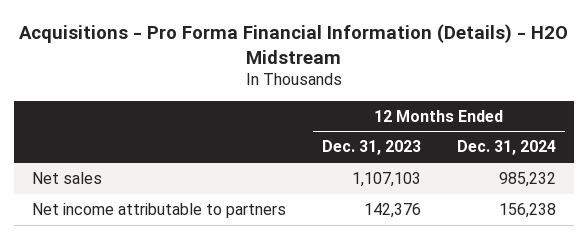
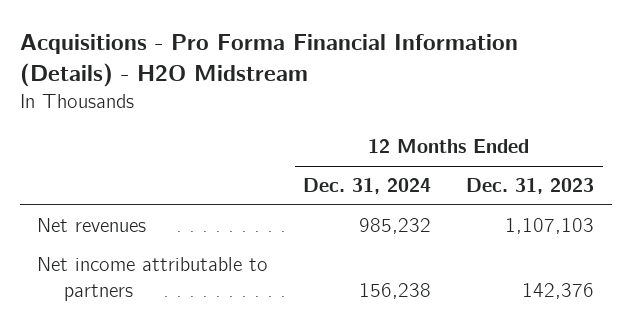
[31,171,102,184] Net sales -> [37,218,147,233] Net revenues

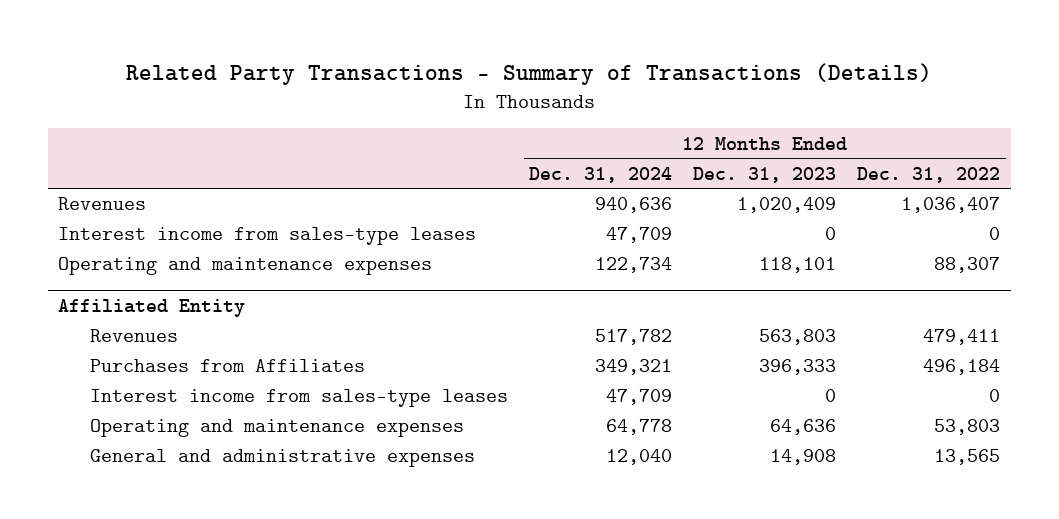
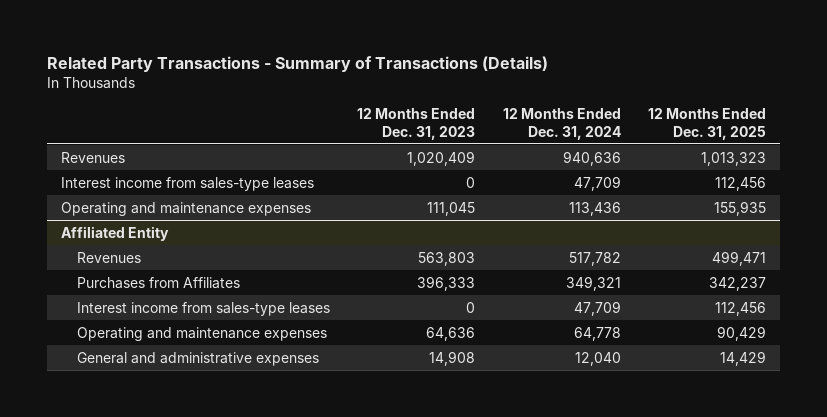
[857,166,1001,183] Dec. 31, 2022 -> none
none -> [647,108,766,140] 12 Months Ended Dec. 31, 2025
[595,257,673,274] 122,734 -> [568,201,621,216] 113,436
[759,257,837,274] 118,101 -> [427,201,476,216] 111,045

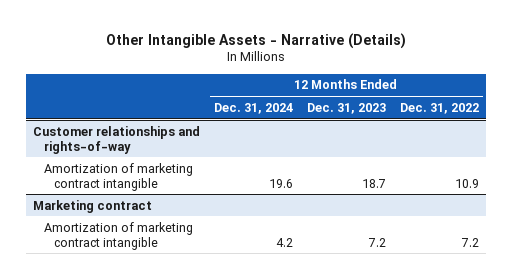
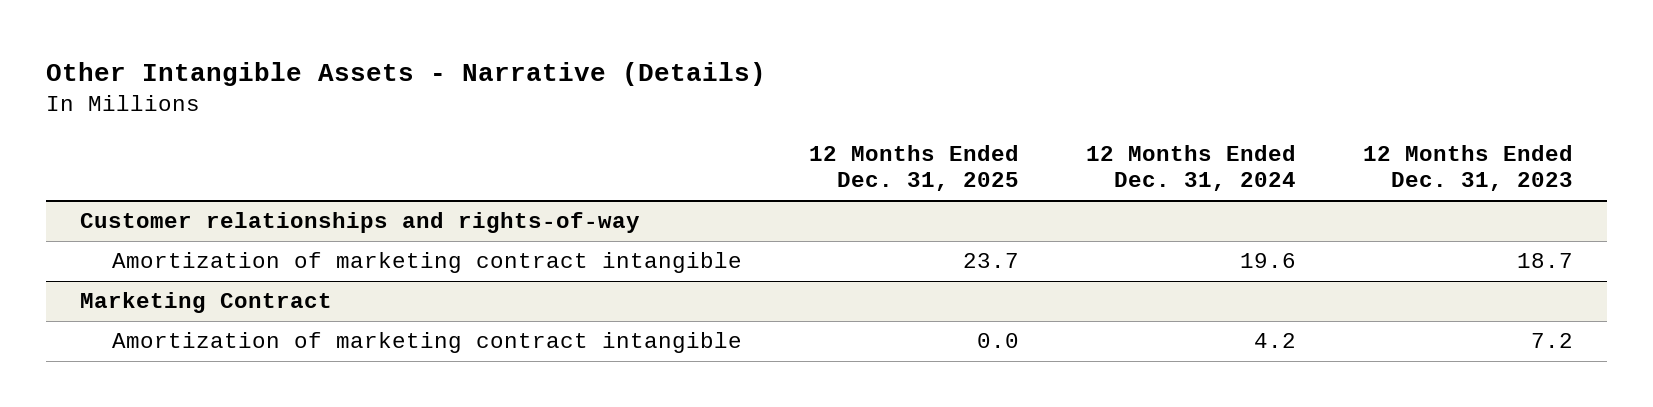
[399,102,479,114] Dec. 31, 2022 -> none
none -> [808,144,1019,192] 12 Months Ended Dec. 31, 2025
[32,199,152,213] Marketing contract -> [79,292,332,314] Marketing Contract

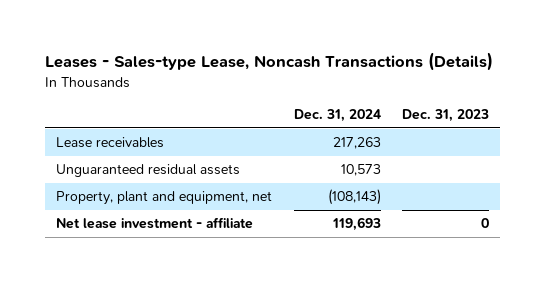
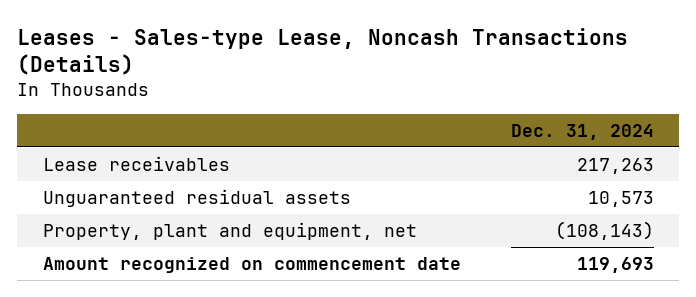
[402,109,490,123] Dec. 31, 2023 -> none
[56,217,254,230] Net lease investment - affiliate -> [42,256,461,273] Amount recognized on commencement date

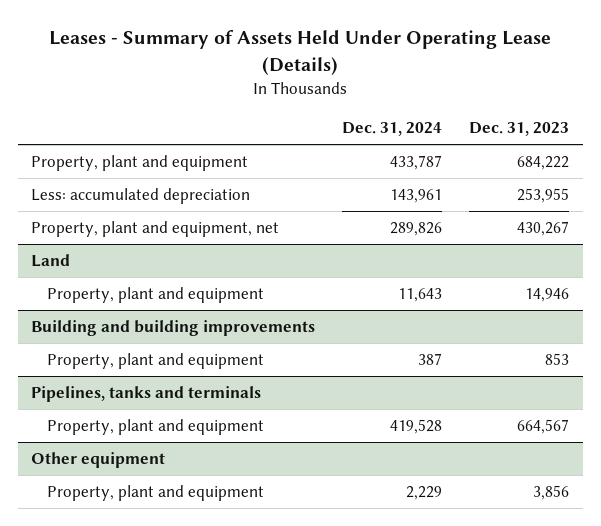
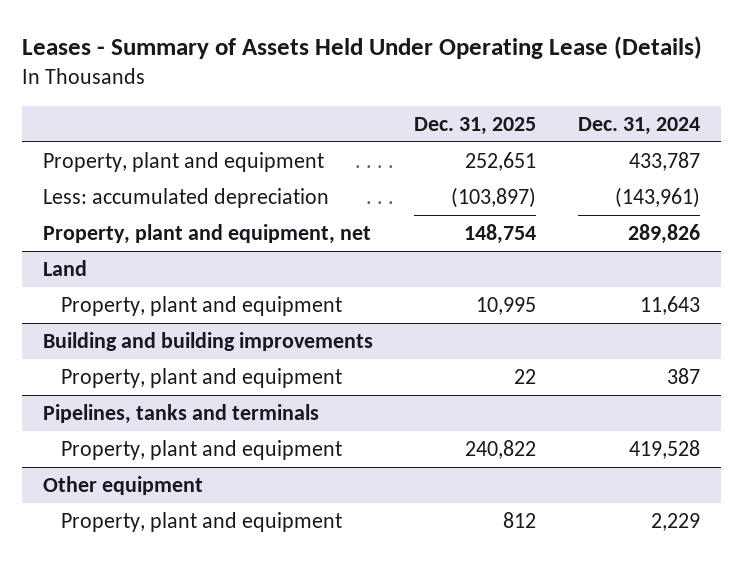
[469,122,570,137] Dec. 31, 2023 -> none
none -> [414,116,537,135] Dec. 31, 2025
[390,189,443,204] 143,961 -> [614,187,700,209] (143,961)

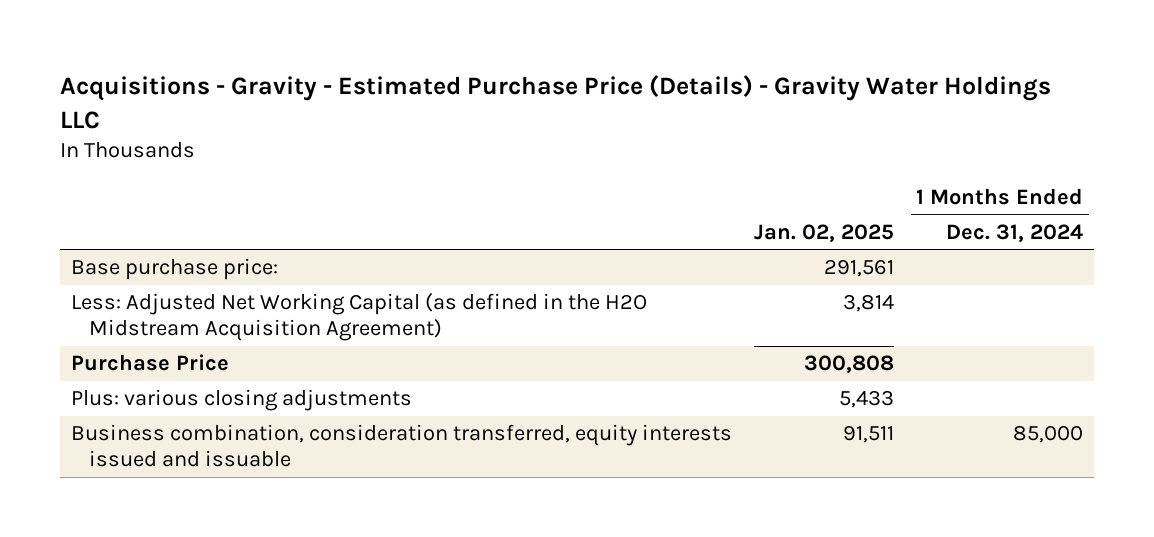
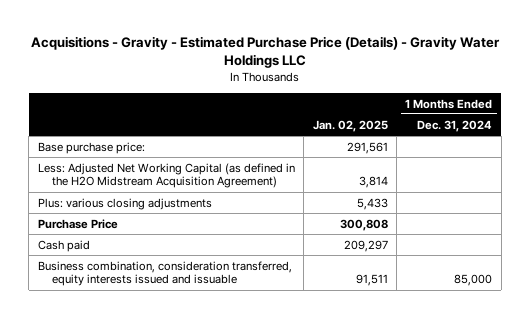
[70,354,229,372] Purchase Price -> [37,218,118,229] Purchase Price
none -> [37,239,90,252] Cash paid

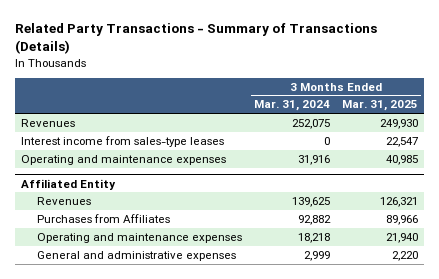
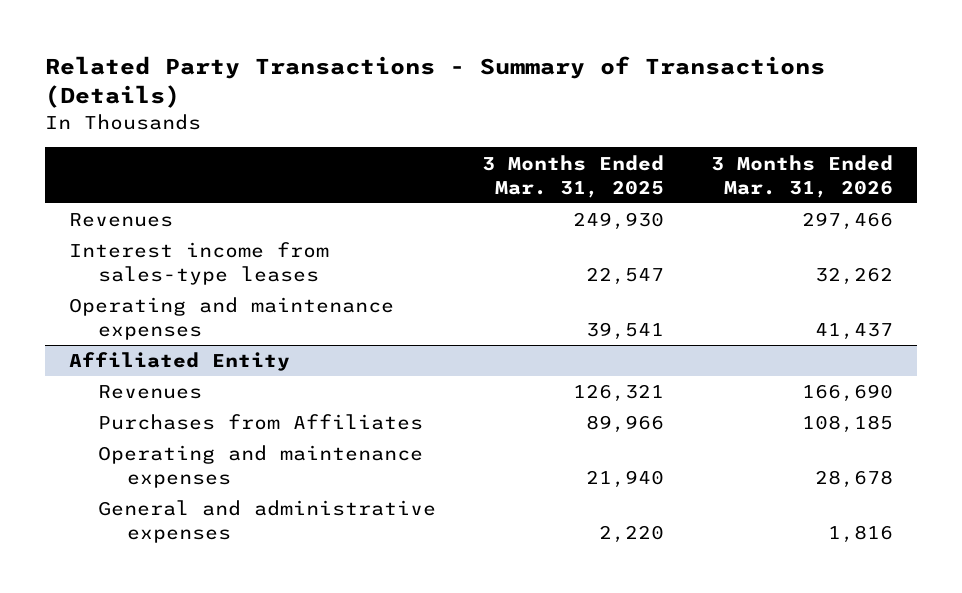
[254,100,331,112] Mar. 31, 2024 -> none
none -> [711,154,894,198] 3 Months Ended Mar. 31, 2026
[386,154,419,165] 40,985 -> [586,322,665,341] 39,541

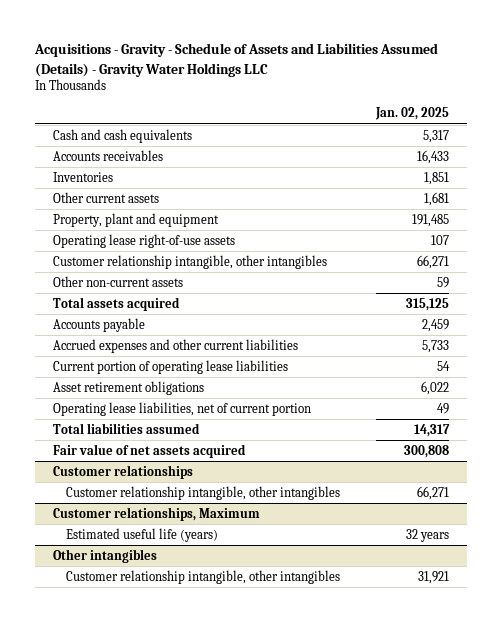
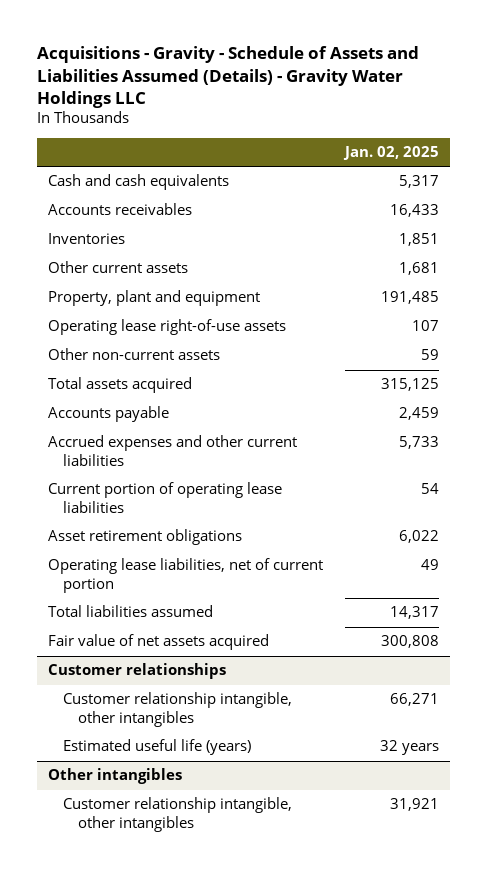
[53,254,328,269] Customer relationship intangible, other intangibles -> none
[53,506,261,521] Customer relationships, Maximum -> none

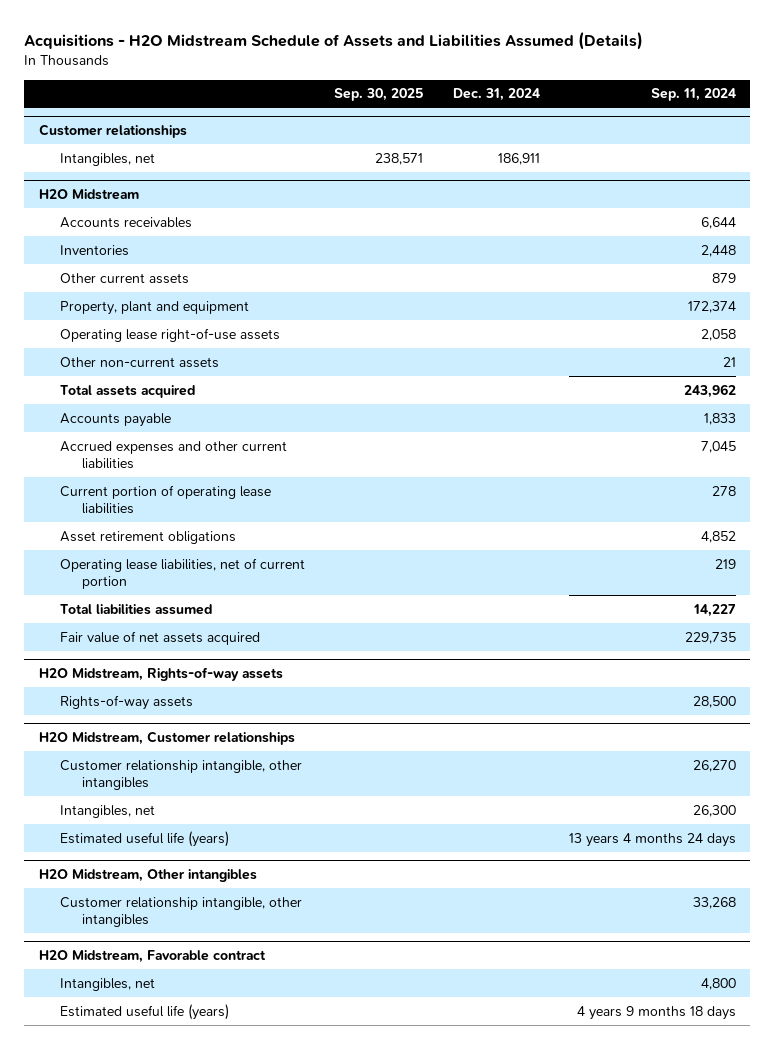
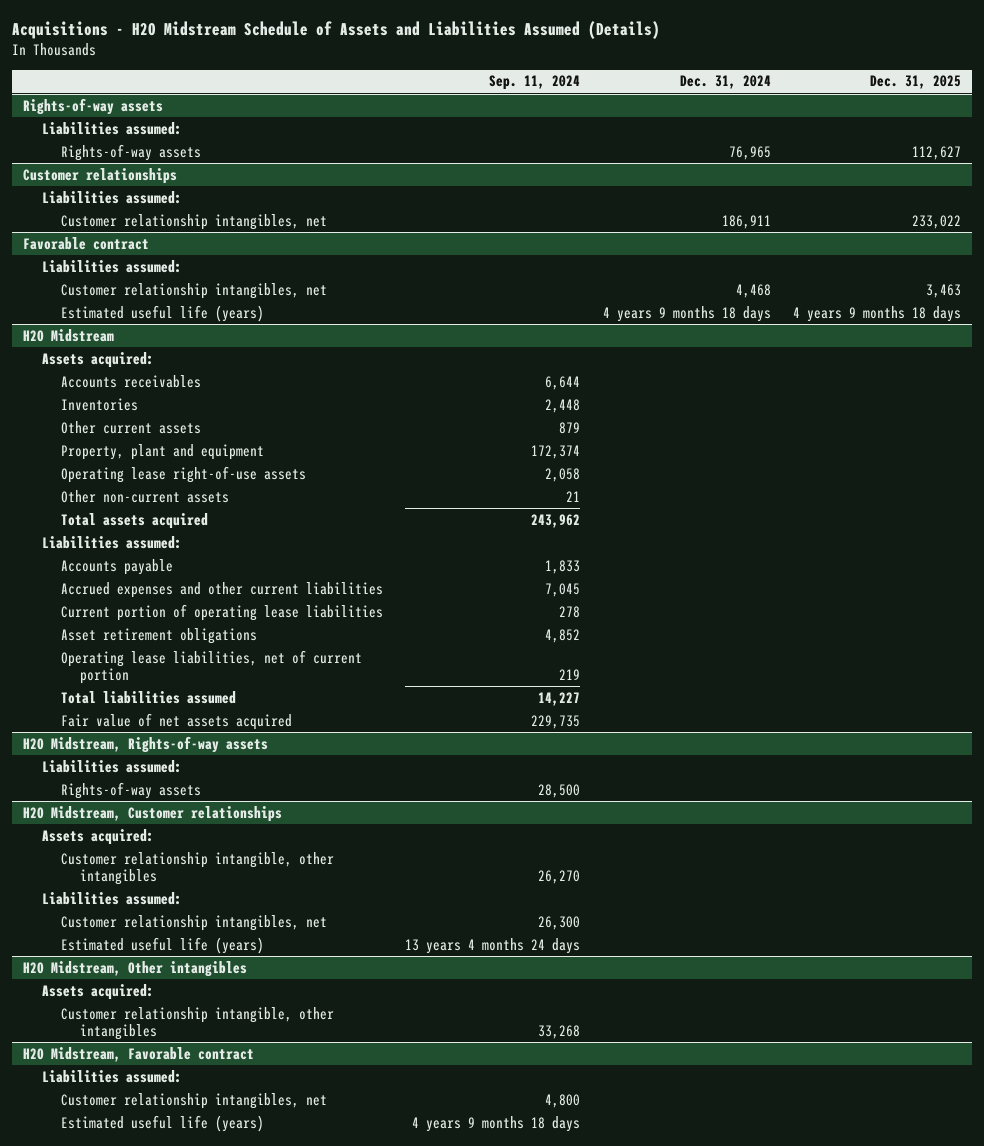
[334,88,424,102] Sep. 30, 2025 -> none
none -> [869,75,961,90] Dec. 31, 2025
none -> [23,97,164,115] Rights-of-way assets
none -> [41,121,182,135] Liabilities assumed:
none -> [60,143,201,161] Rights-of-way assets
none -> [41,190,182,204] Liabilities assumed:
[60,152,156,166] Intangibles, net -> [60,213,327,230] Customer relationship intangibles, net
none -> [23,236,150,250] Favorable contract
none -> [41,259,182,273] Liabilities assumed:
none -> [60,282,327,299] Customer relationship intangibles, net
none -> [60,304,264,322] Estimated useful life (years)
none -> [41,351,154,368] Assets acquired:
none -> [41,535,182,549] Liabilities assumed:
none -> [41,759,182,773] Liabilities assumed:
none -> [41,828,154,845] Assets acquired:
none -> [41,891,182,905] Liabilities assumed:
[60,804,156,818] Intangibles, net -> [60,914,327,931] Customer relationship intangibles, net
none -> [41,983,154,1000] Assets acquired:
none -> [41,1069,182,1083] Liabilities assumed:
[60,977,156,991] Intangibles, net -> [60,1092,327,1109] Customer relationship intangibles, net

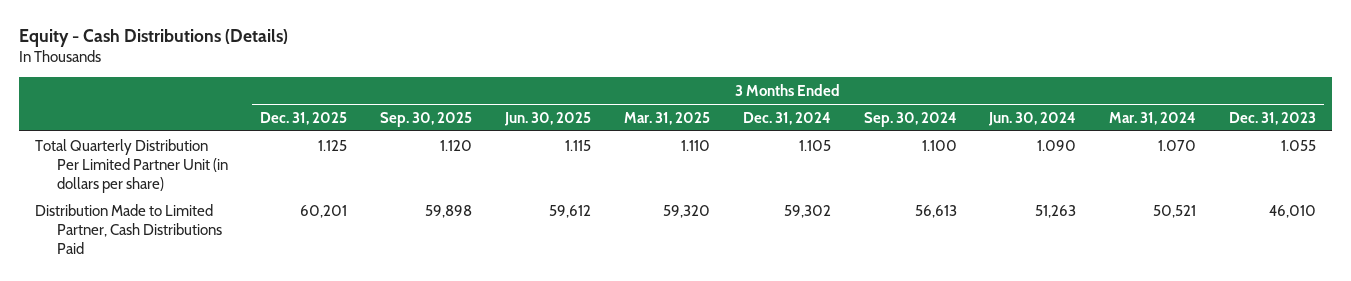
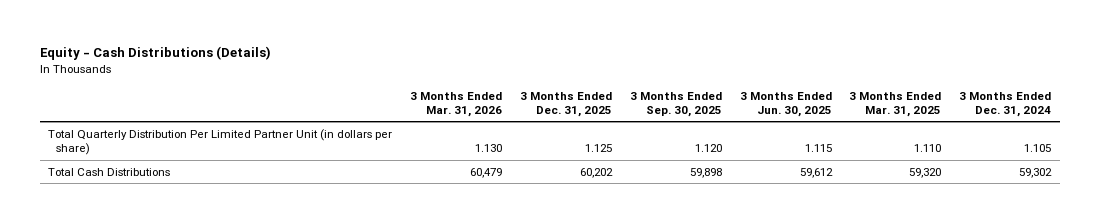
[863,111,957,127] Sep. 30, 2024 -> none
[988,111,1077,126] Jun. 30, 2024 -> none
[1109,111,1197,125] Mar. 31, 2024 -> none
[1229,111,1317,125] Dec. 31, 2023 -> none
none -> [410,91,503,117] 3 Months Ended Mar. 31, 2026
[35,203,222,254] Distribution Made to Limited Partner, Cash Distributions Paid -> [48,167,171,176] Total Cash Distributions
[300,204,348,218] 60,201 -> [580,167,614,178] 60,202

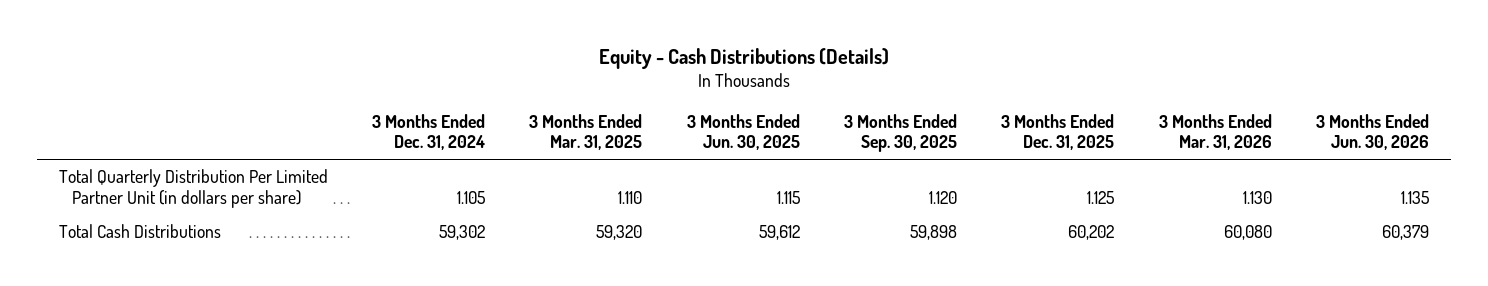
none -> [1315,113,1429,151] 3 Months Ended Jun. 30, 2026
[470,167,503,178] 60,479 -> [1223,225,1272,241] 60,080

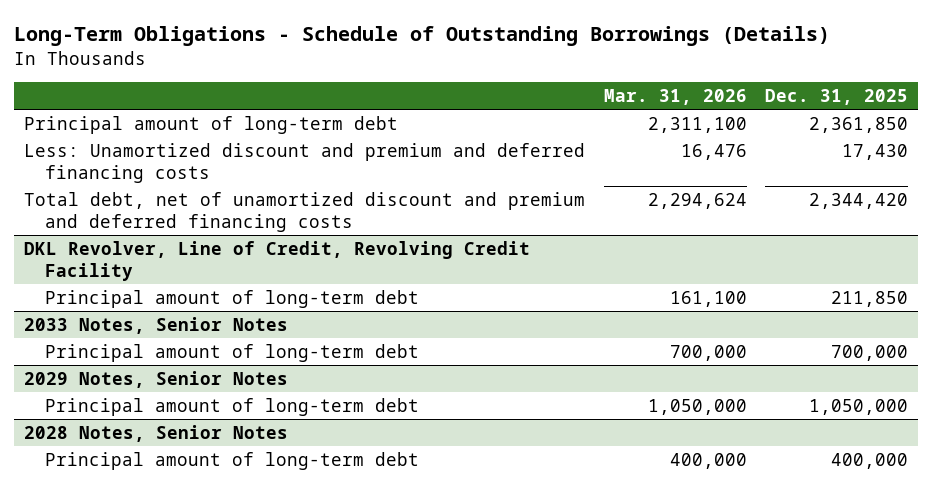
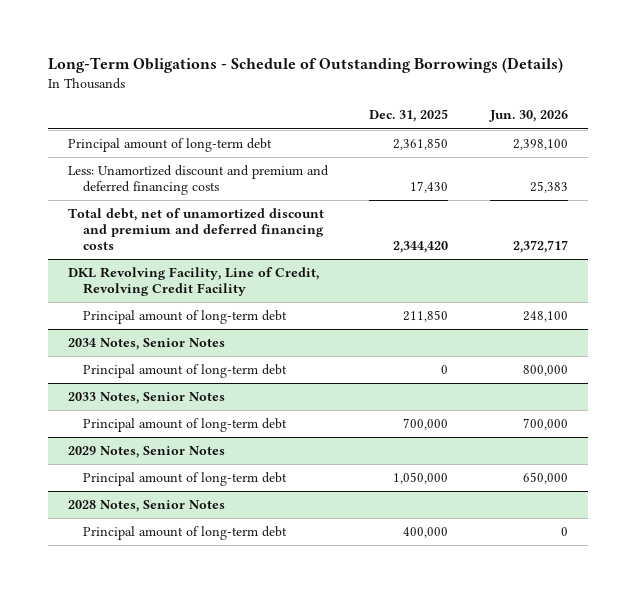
[603,88,747,105] Mar. 31, 2026 -> none
none -> [488,110,568,123] Jun. 30, 2026
[23,240,530,282] DKL Revolver, Line of Credit, Revolving Credit Facility -> [68,267,320,297] DKL Revolving Facility, Line of Credit, Revolving Credit Facility
none -> [68,338,226,351] 2034 Notes, Senior Notes
none -> [83,364,288,379] Principal amount of long-term debt

